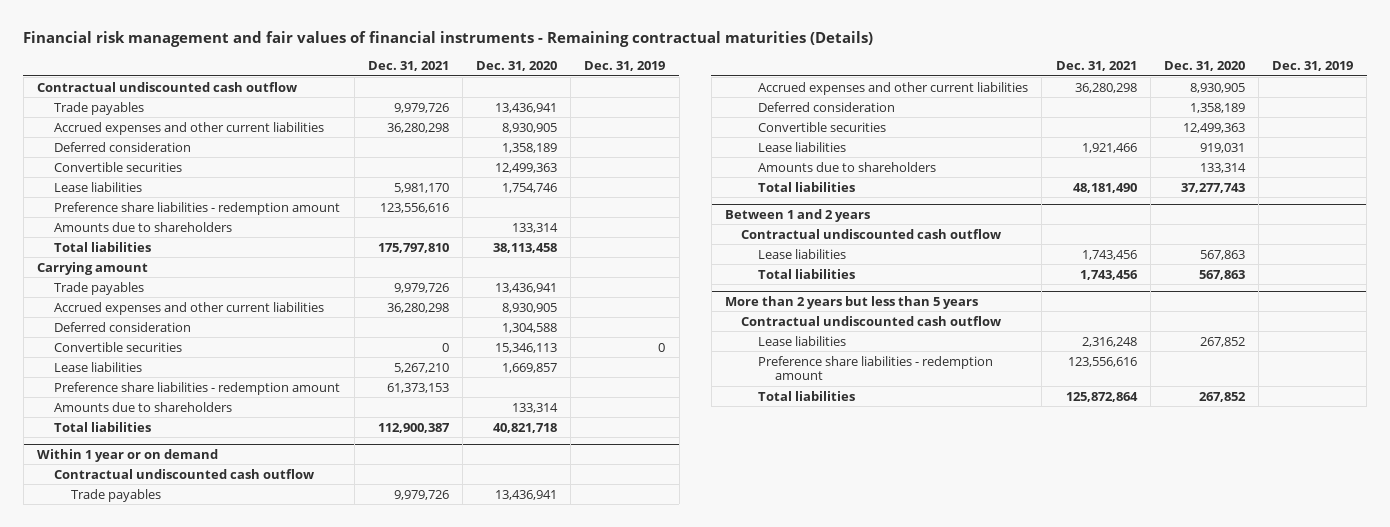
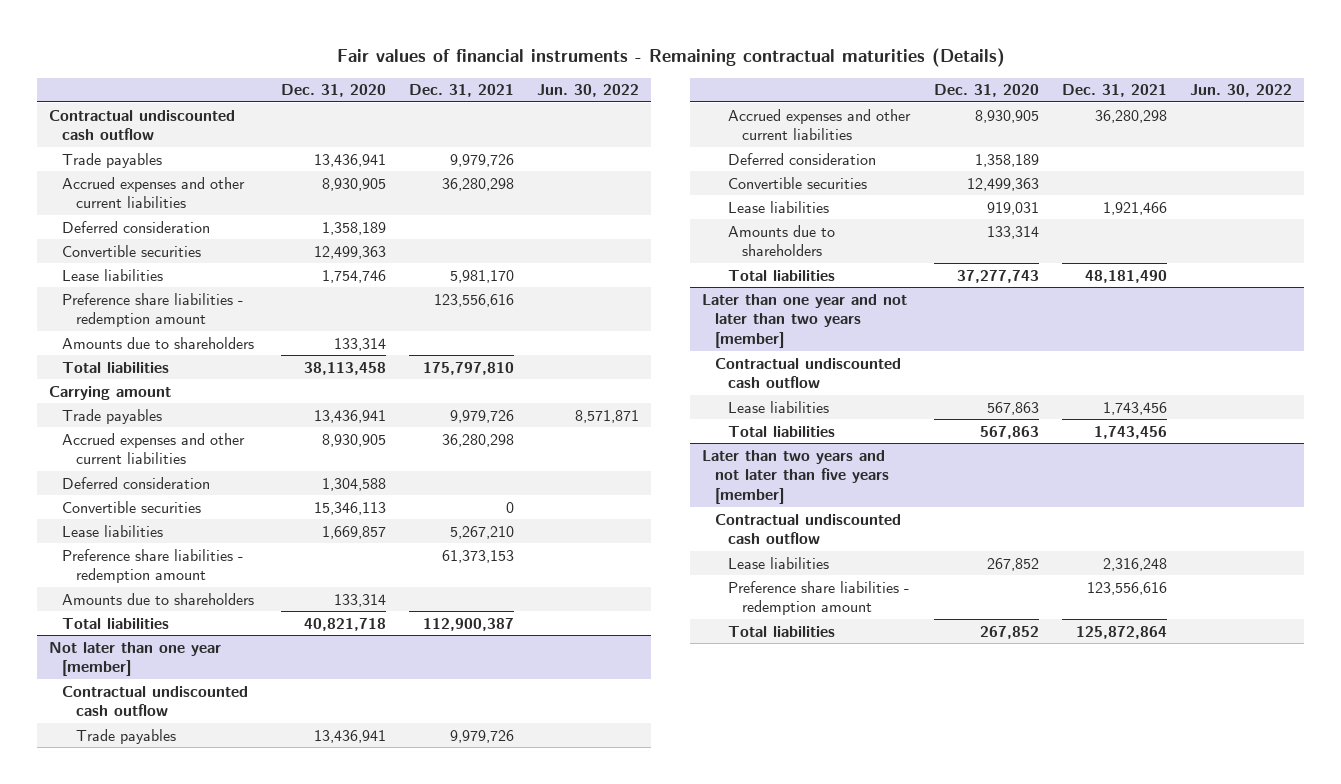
[23,31,874,48] Financial risk management and fair values of financial instruments - Remaining contractual maturities (Details) -> [336,47,1005,67] Fair values of financial instruments - Remaining contractual maturities (Details)
[584,61,666,72] Dec. 31, 2019 -> none
none -> [537,84,640,98] Jun. 30, 2022
[36,448,218,462] Within 1 year or on demand -> [49,641,222,677] Not later than one year [member]
[724,208,870,222] Between 1 and 2 years -> [701,293,907,349] Later than one year and not later than two years [member]
[724,295,978,309] More than 2 years but less than 5 years -> [701,449,890,505] Later than two years and not later than five years [member]

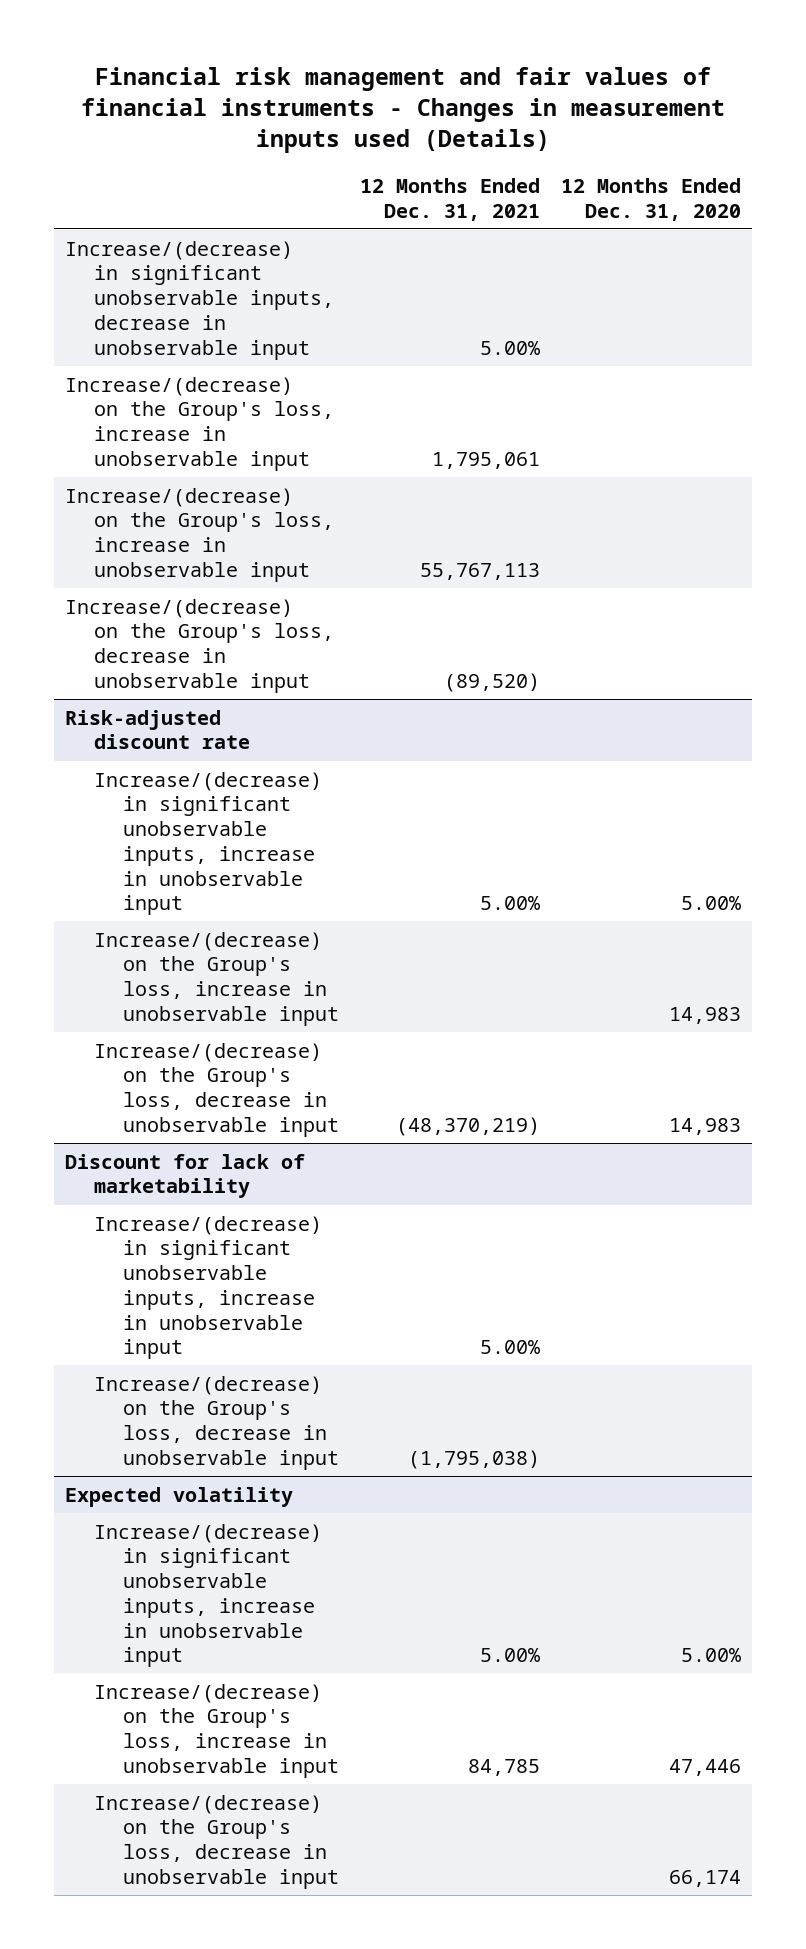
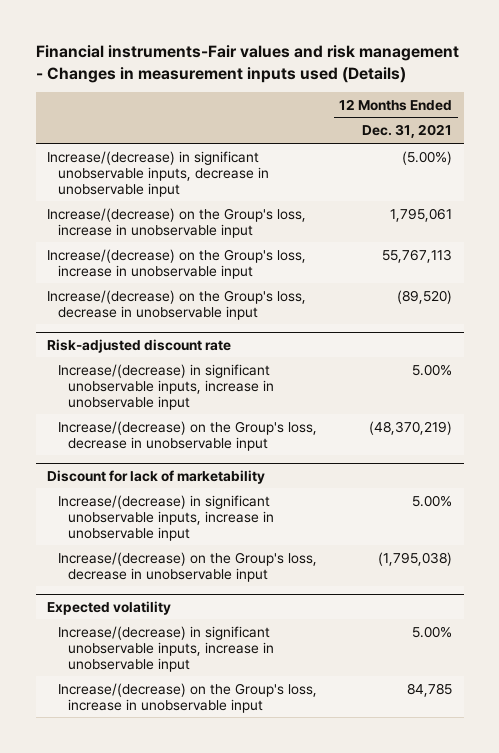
[80,67,725,154] Financial risk management and fair values of financial instruments - Changes in measurement inputs used (Details) -> [35,45,459,83] Financial instruments-Fair values and risk management - Changes in measurement inputs used (Details)
[561,177,742,221] 12 Months Ended Dec. 31, 2020 -> none
[480,340,541,355] 5.00% -> [402,150,453,165] (5.00%)
[93,931,340,1026] Increase/(decrease) on the Group's loss, increase in unobservable input -> none
[93,1794,340,1889] Increase/(decrease) on the Group's loss, decrease in unobservable input -> none

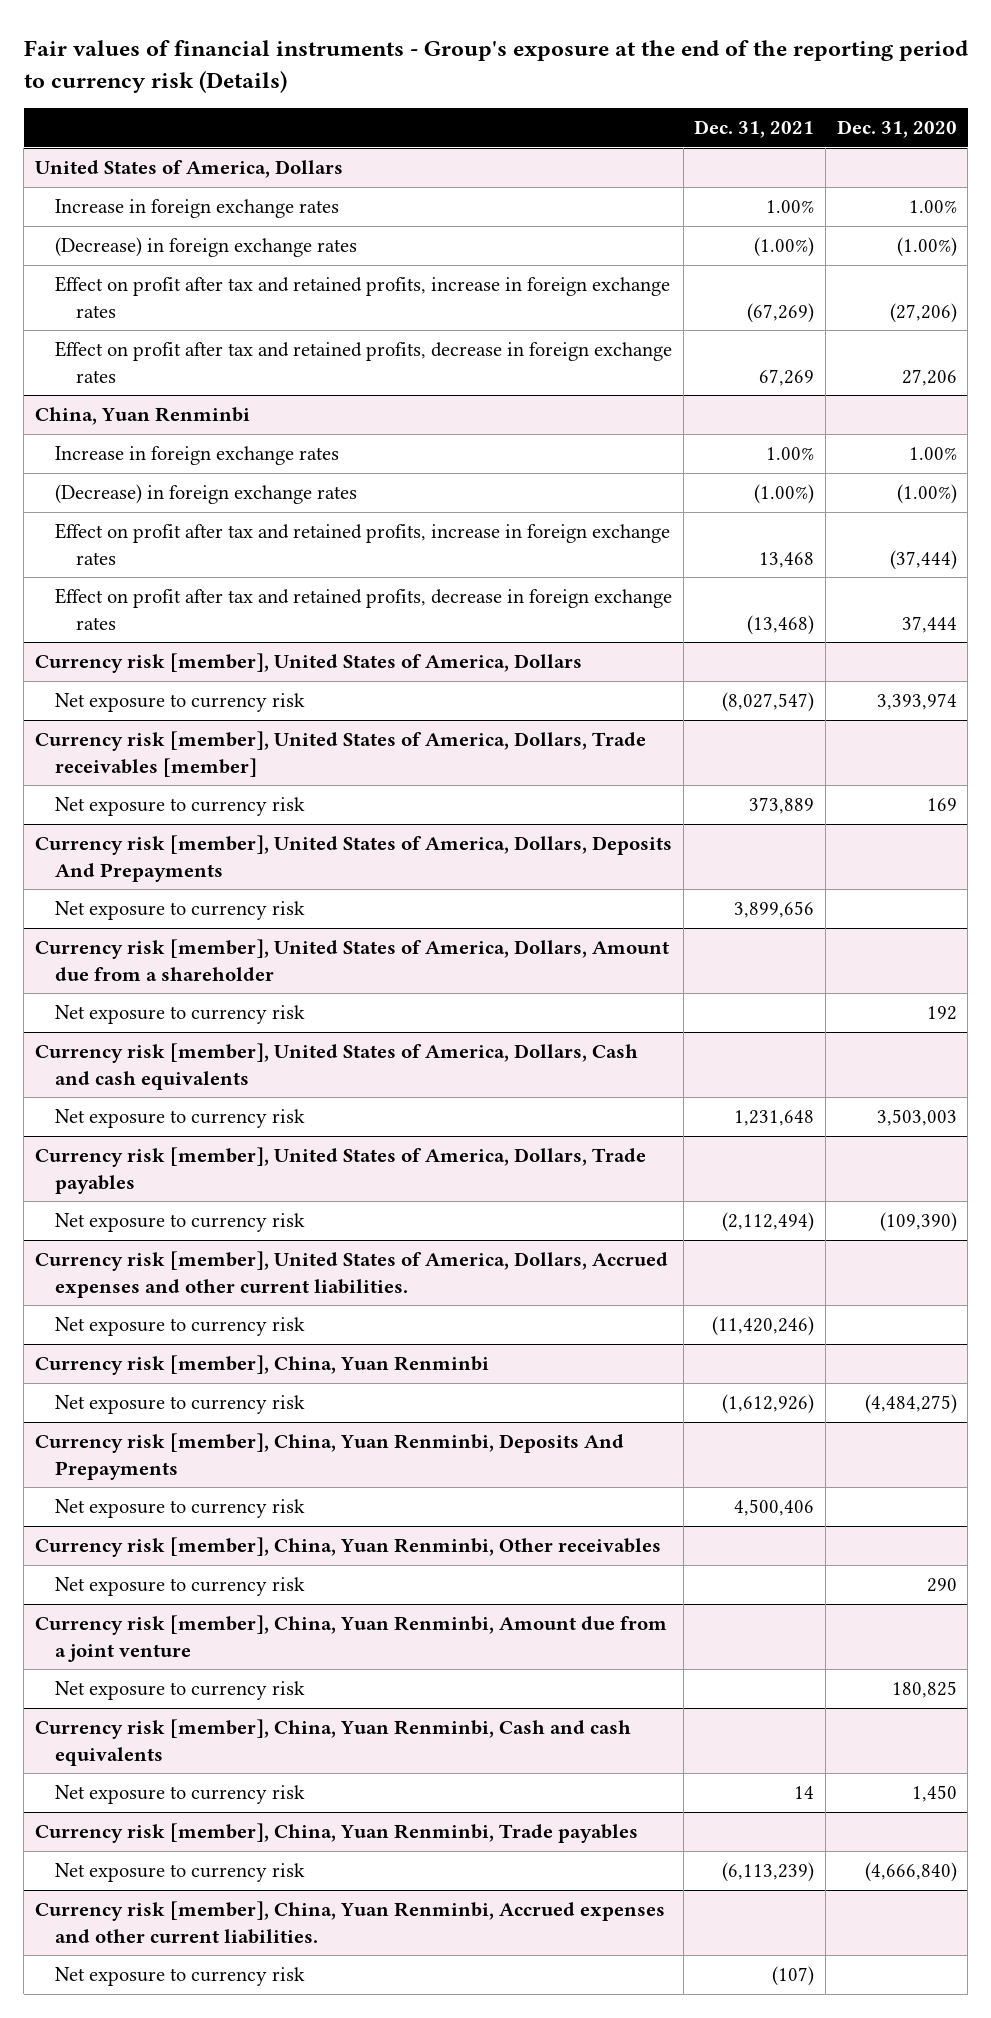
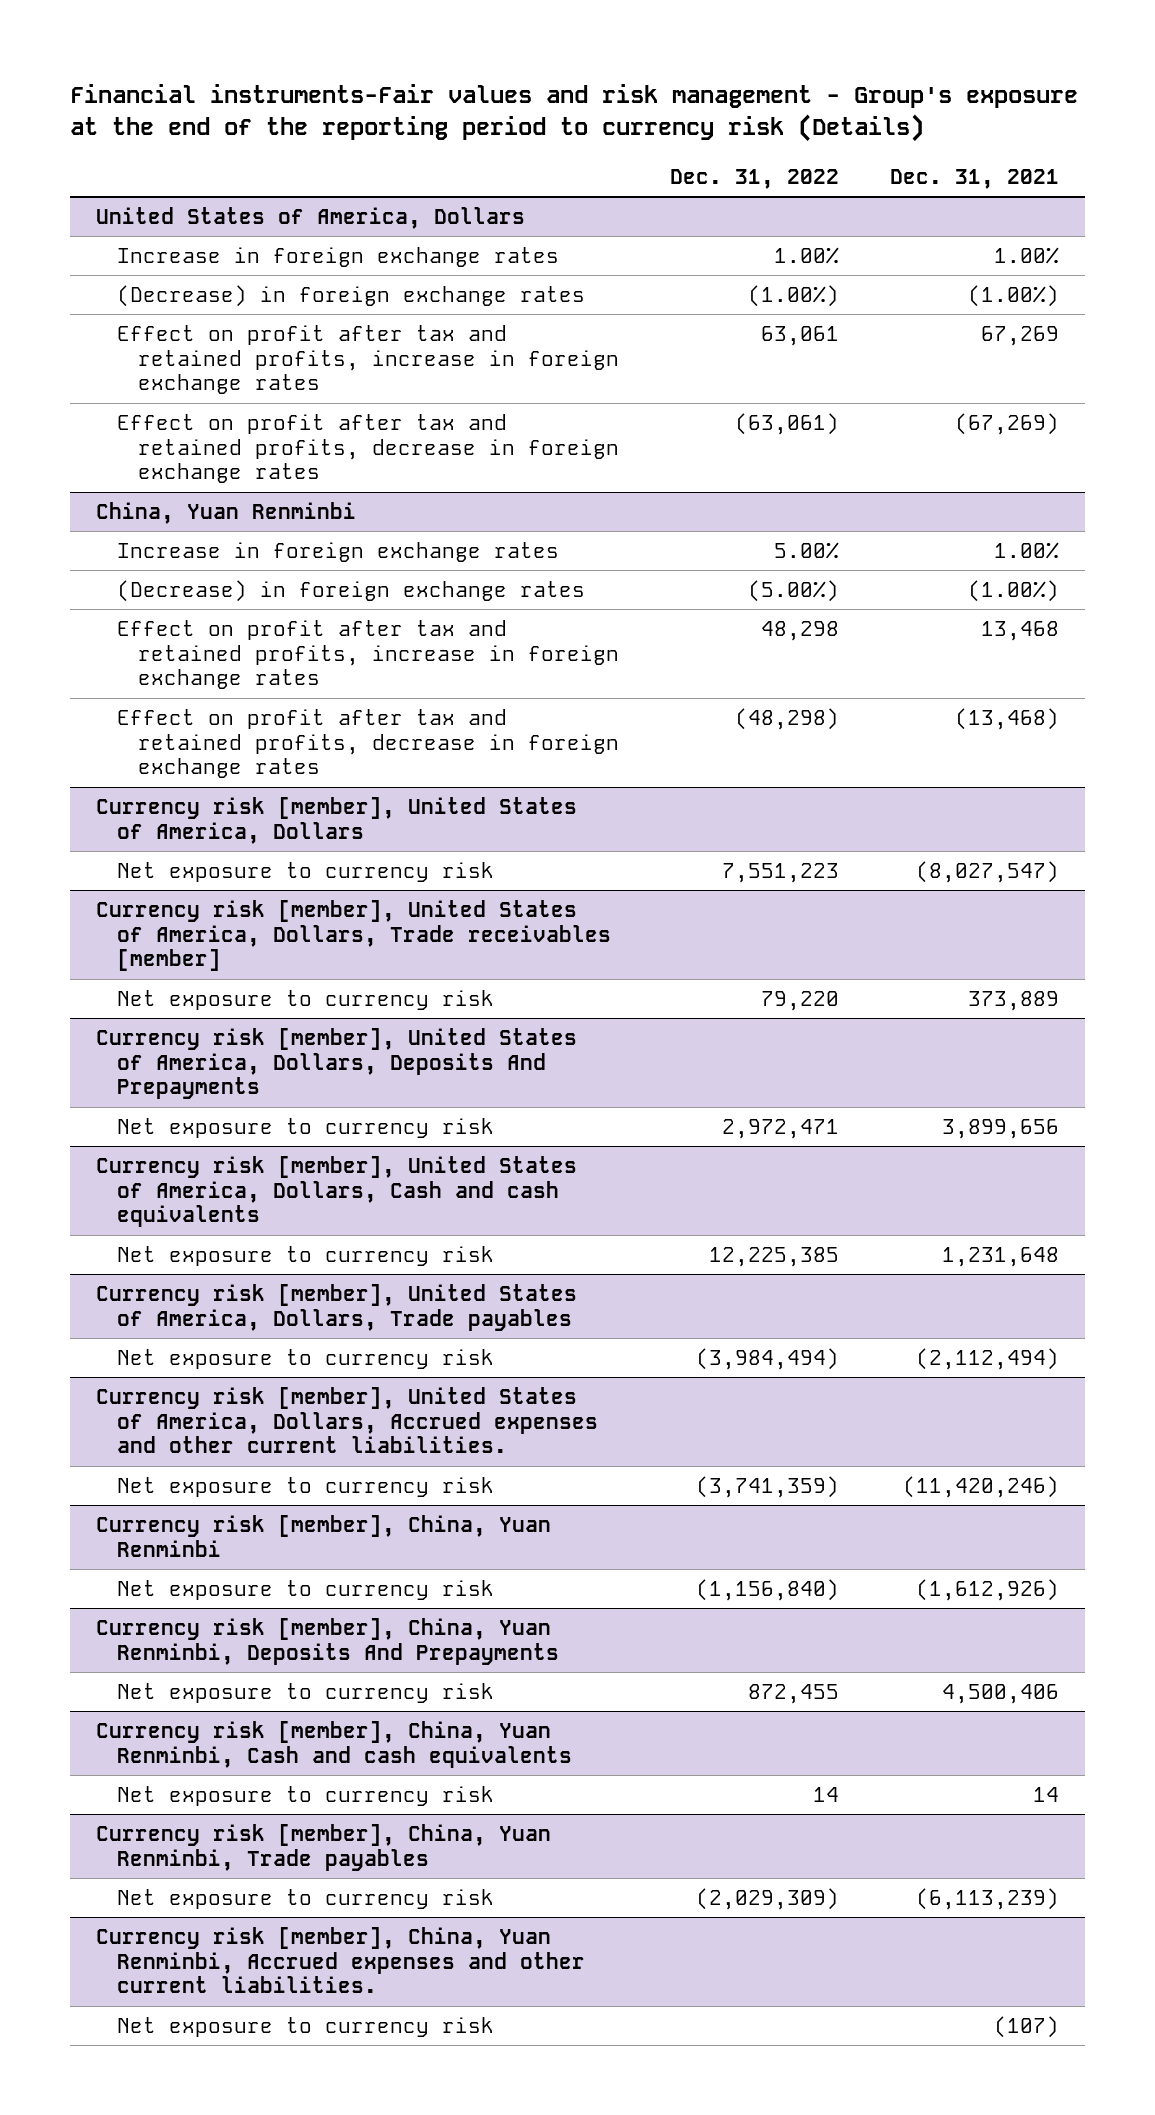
[23,39,968,93] Fair values of financial instruments - Group's exposure at the end of the reporting period to currency risk (Details) -> [70,83,1079,143] Financial instruments-Fair values and risk management - Group's exposure at the end of the reporting period to currency risk (Details)
[836,120,957,139] Dec. 31, 2020 -> none
none -> [670,168,840,189] Dec. 31, 2022
[747,302,815,323] (67,269) -> [981,326,1060,347] 67,269
[759,368,815,386] 67,269 -> [955,413,1060,436] (67,269)
[34,939,669,981] Currency risk [member], United States of America, Dollars, Amount due from a shareholder -> none
[55,1005,306,1025] Net exposure to currency risk -> none
[34,1537,661,1558] Currency risk [member], China, Yuan Renminbi, Other receivables -> none
[55,1577,306,1597] Net exposure to currency risk -> none
[34,1615,667,1662] Currency risk [member], China, Yuan Renminbi, Amount due from a joint venture -> none
[55,1681,306,1701] Net exposure to currency risk -> none

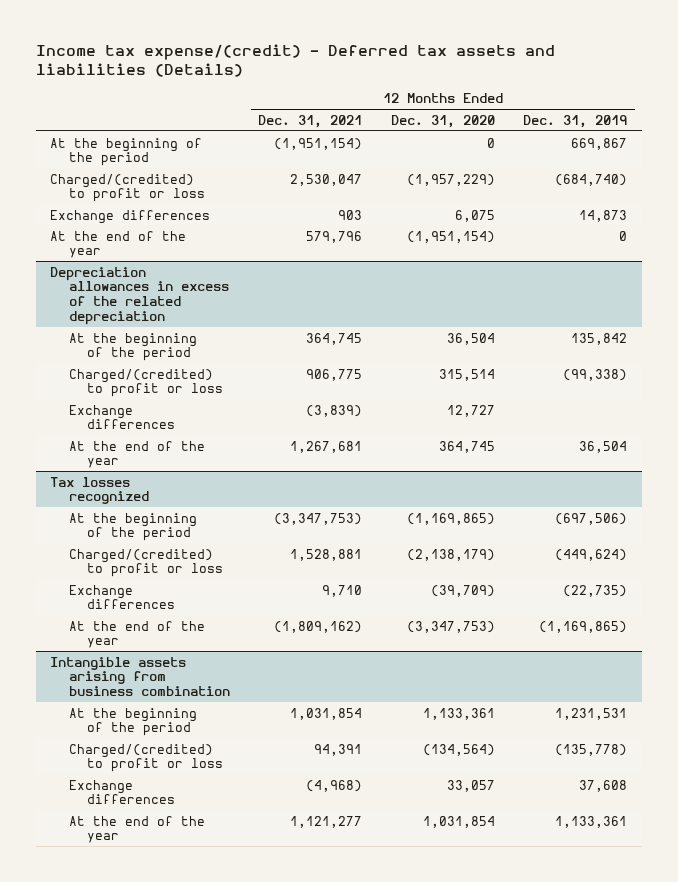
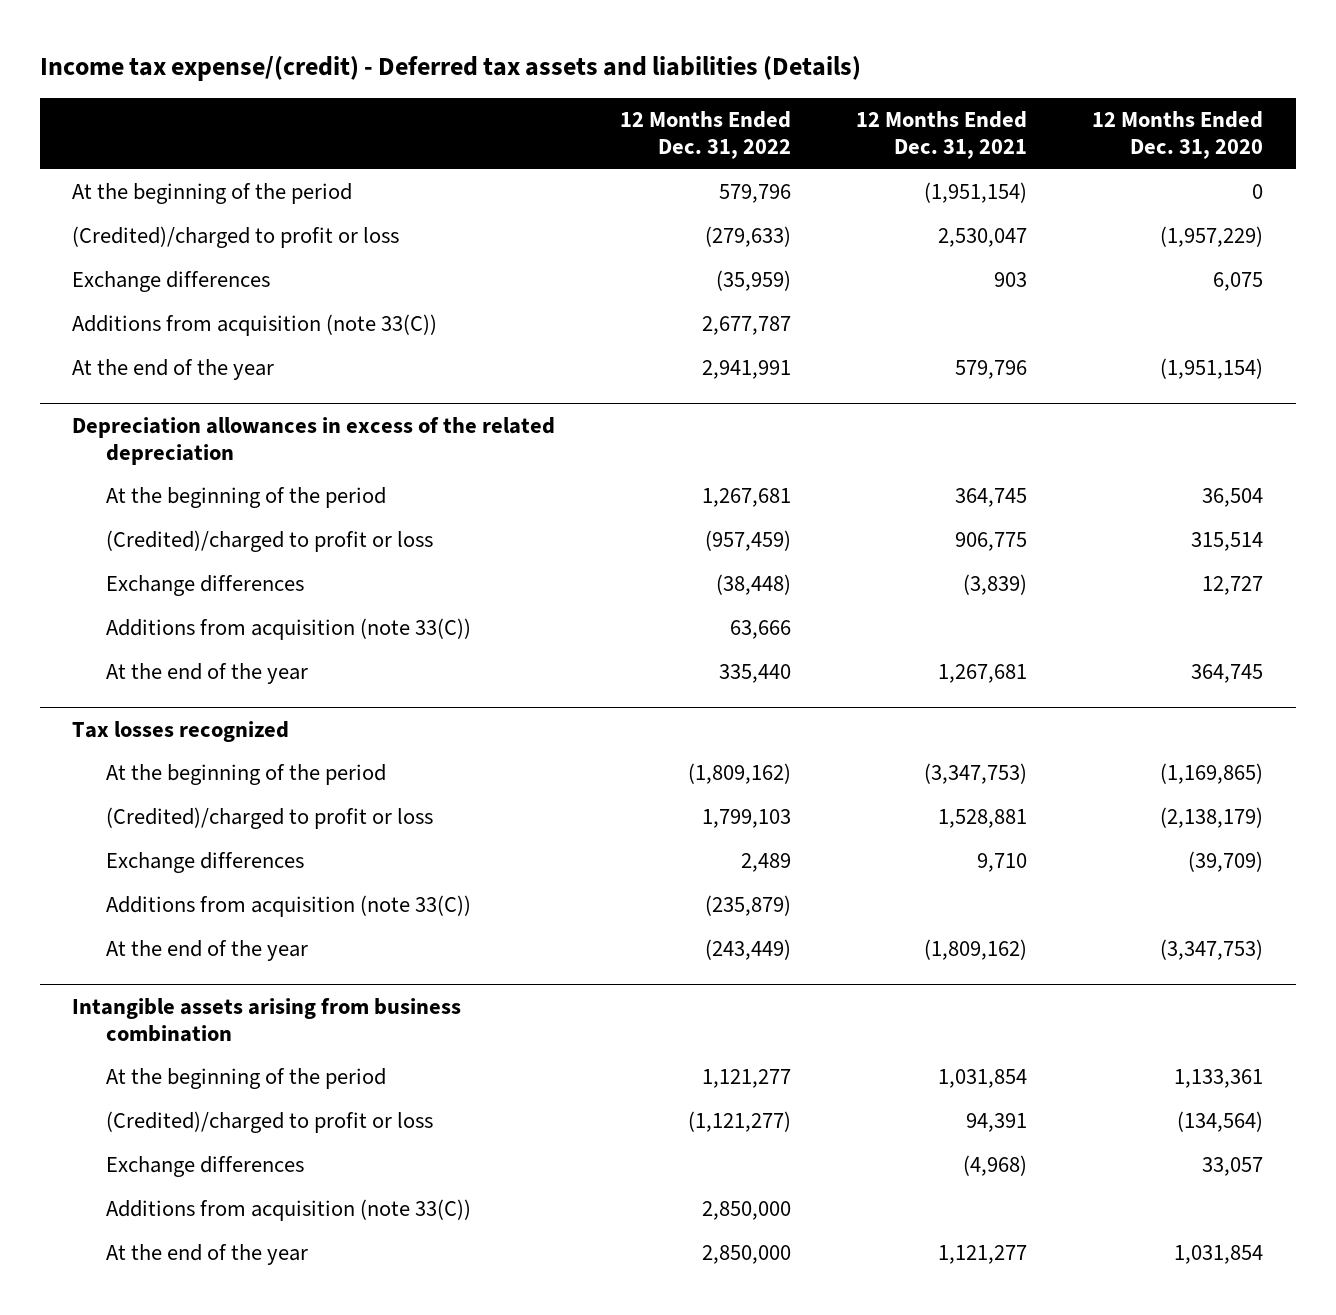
[523,114,628,128] Dec. 31, 2019 -> none
none -> [620,111,792,160] 12 Months Ended Dec. 31, 2022
[50,173,205,203] Charged/(credited) to profit or loss -> [72,226,400,249] (Credited)/charged to profit or loss
none -> [72,314,438,337] Additions from acquisition (note 33(C))
[68,368,223,398] Charged/(credited) to profit or loss -> [106,530,434,553] (Credited)/charged to profit or loss
none -> [106,618,472,641] Additions from acquisition (note 33(C))
[68,548,223,578] Charged/(credited) to profit or loss -> [106,807,434,830] (Credited)/charged to profit or loss
none -> [106,895,472,918] Additions from acquisition (note 33(C))
[68,743,223,773] Charged/(credited) to profit or loss -> [106,1111,434,1134] (Credited)/charged to profit or loss
none -> [106,1199,472,1222] Additions from acquisition (note 33(C))

